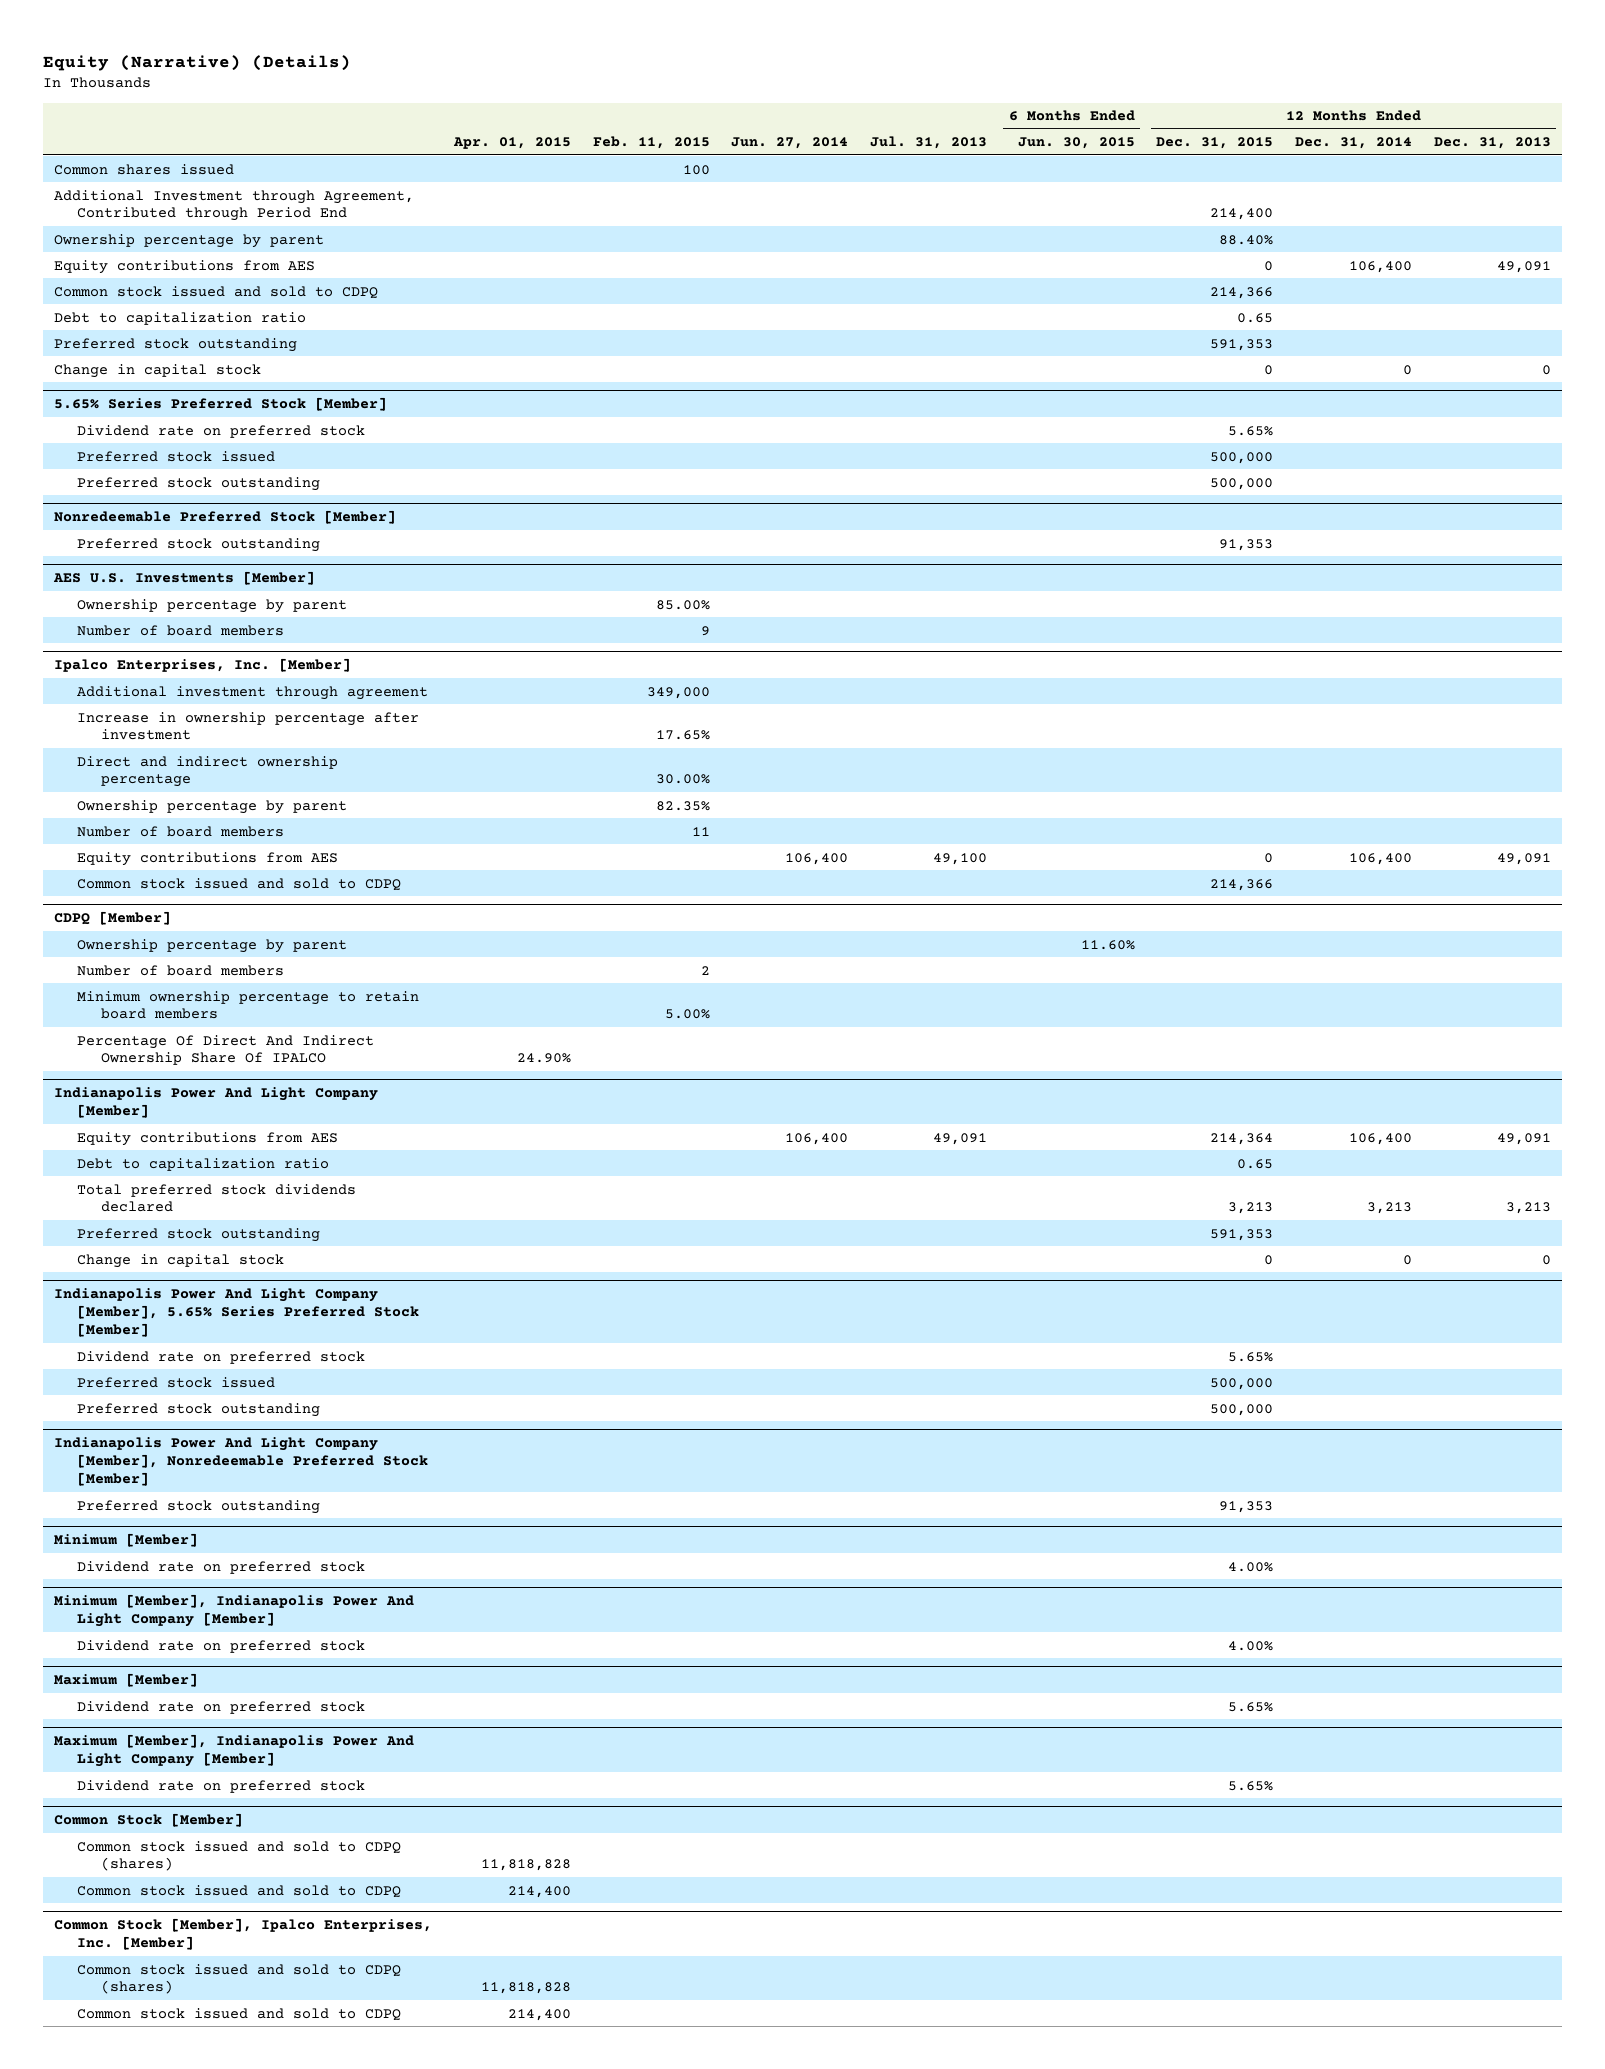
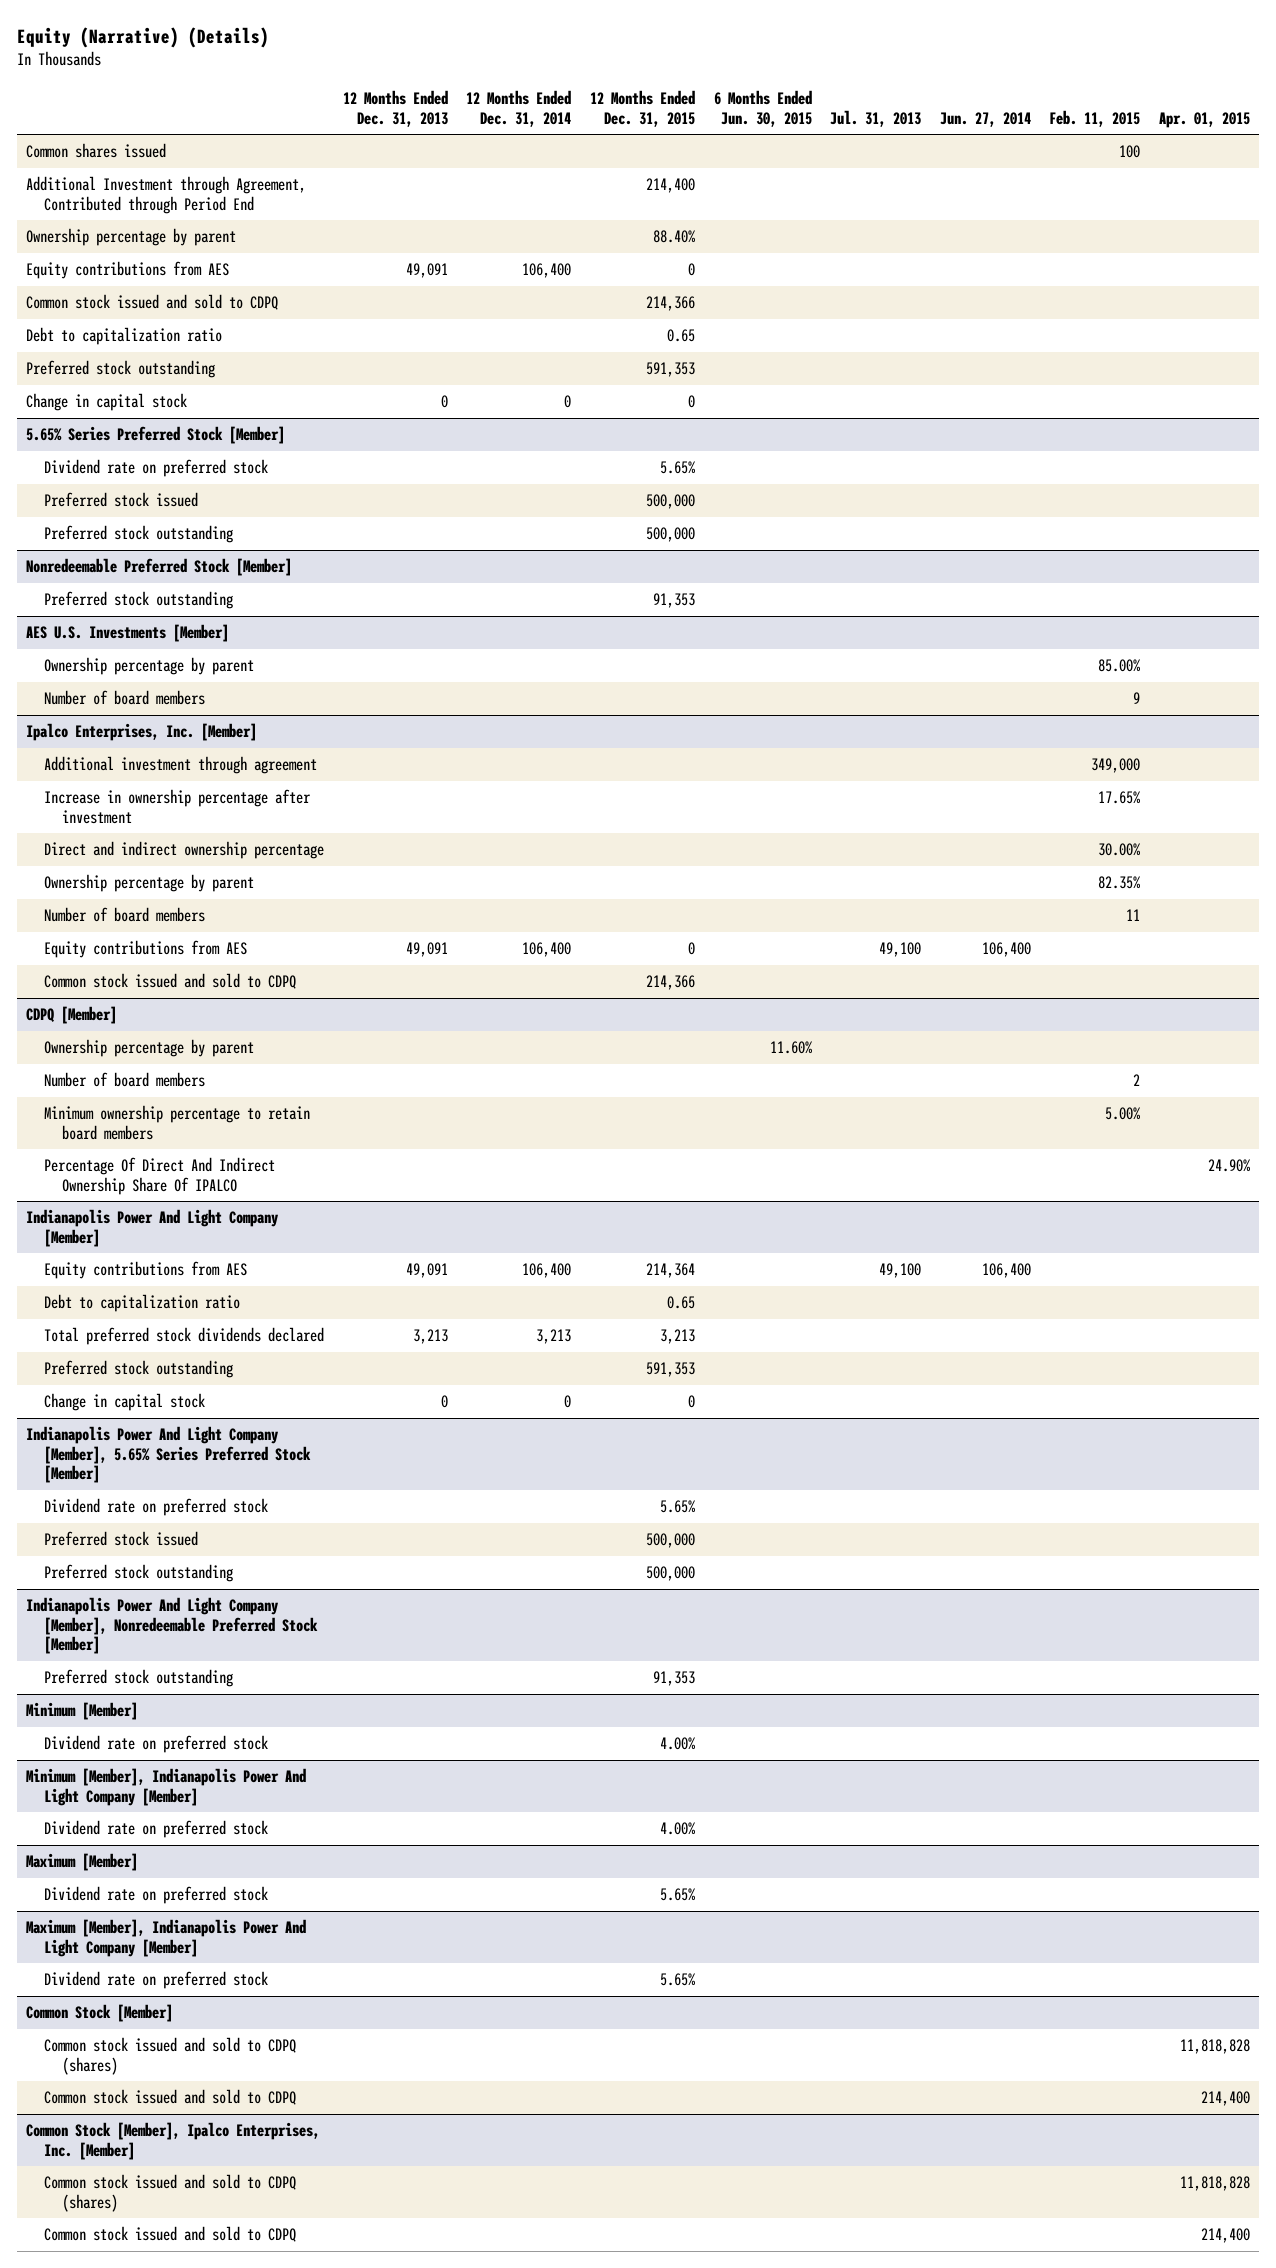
[932,1132,987,1145] 49,091 -> [879,1263,922,1279] 49,100

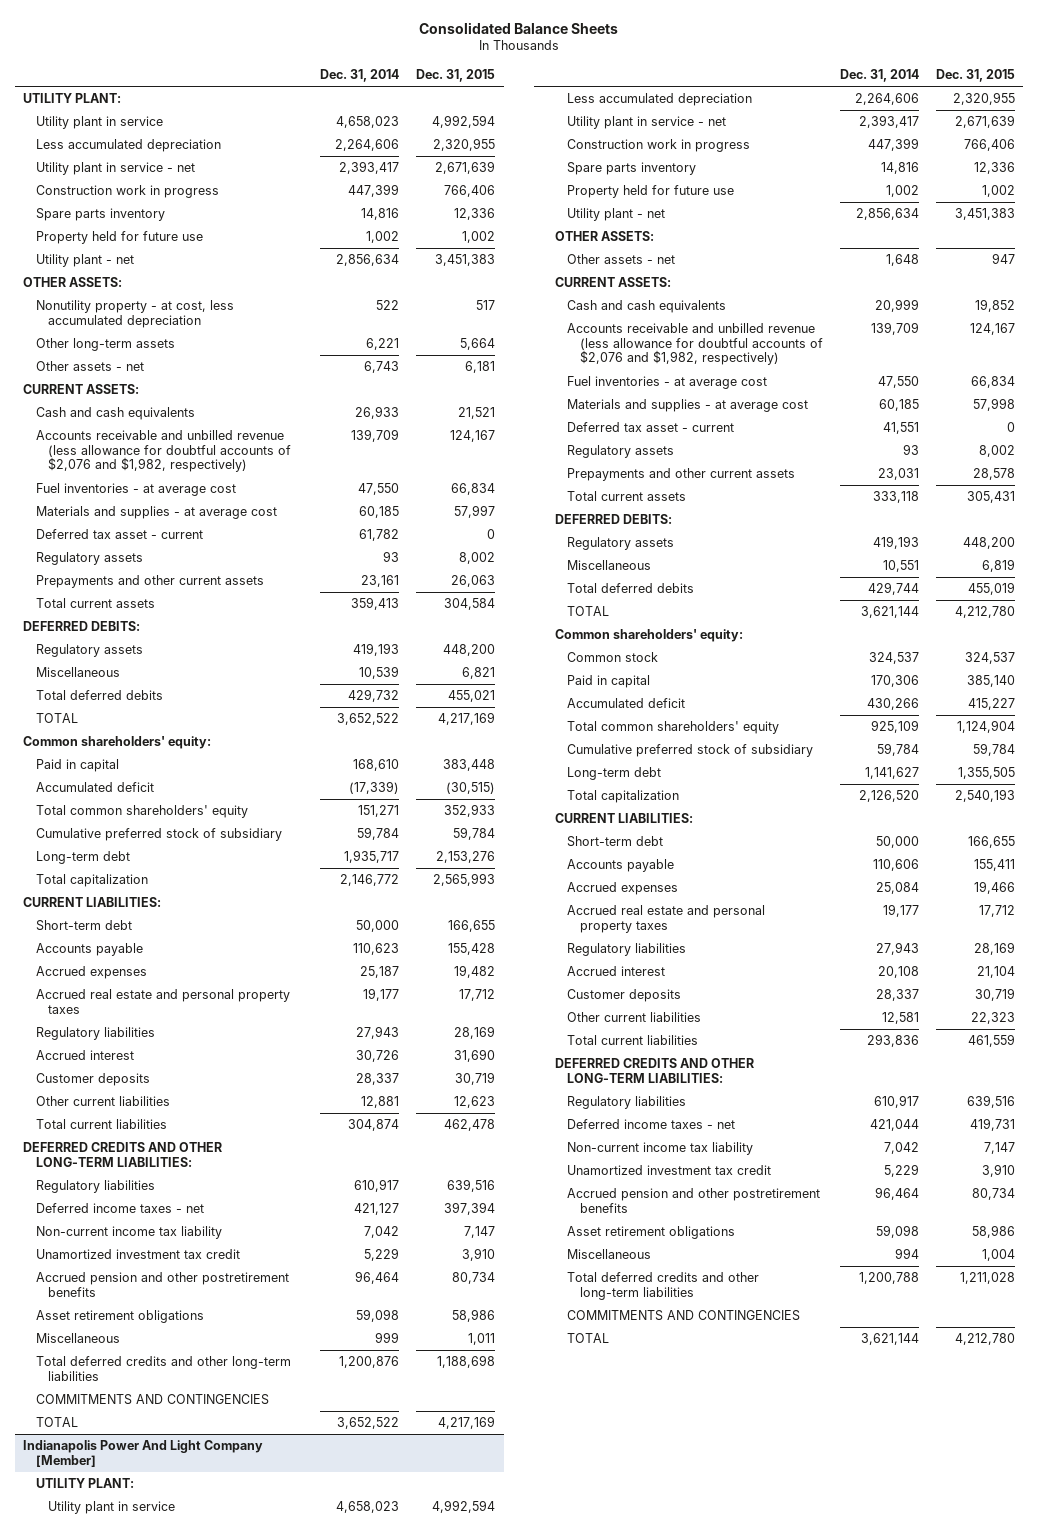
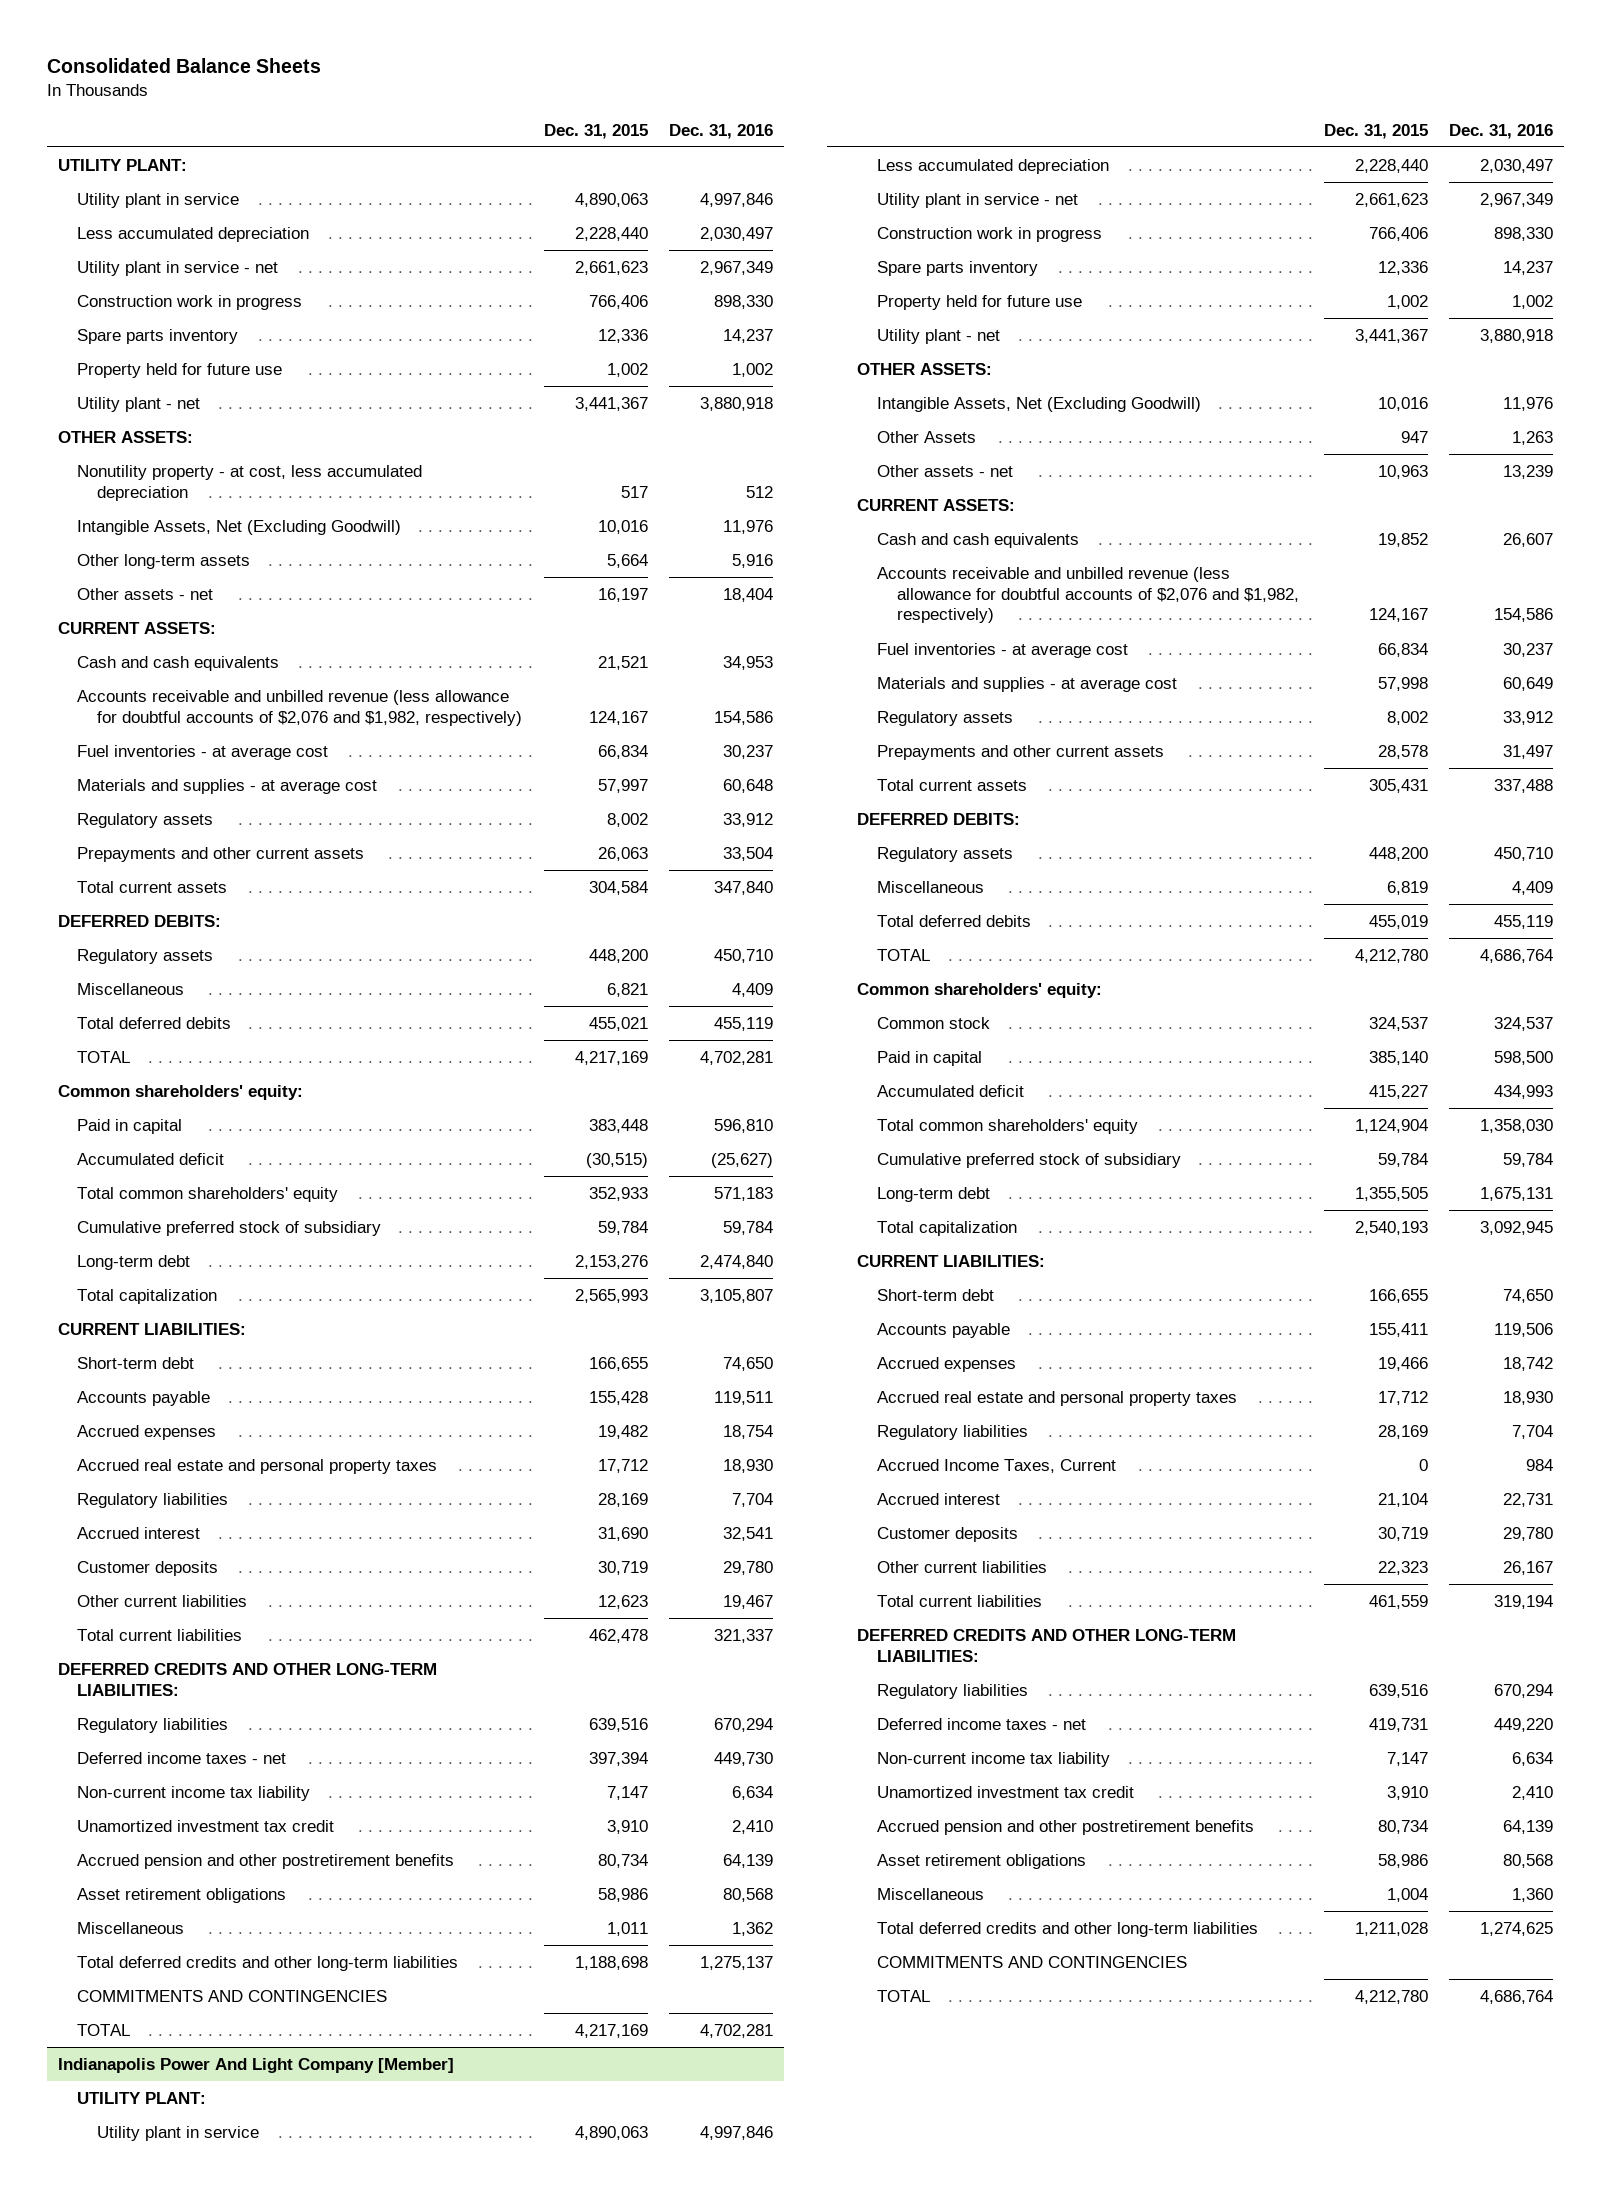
[320,68,400,82] Dec. 31, 2014 -> none
none -> [669,123,774,139] Dec. 31, 2016
[432,115,496,129] 4,992,594 -> [574,192,648,207] 4,890,063
[433,138,496,152] 2,320,955 -> [574,226,648,241] 2,228,440
[435,161,496,175] 2,671,639 -> [574,260,648,275] 2,661,623
[435,254,496,267] 3,451,383 -> [574,396,648,411] 3,441,367
none -> [77,519,402,535] Intangible Assets, Net (Excluding Goodwill)
[465,361,496,374] 6,181 -> [597,587,648,602] 16,197
[35,529,203,540] Deferred tax asset - current -> none
[432,1500,496,1514] 4,992,594 -> [574,2125,648,2140] 4,890,063
[952,92,1015,106] 2,320,955 -> [1354,158,1428,173] 2,228,440
[954,115,1015,129] 2,671,639 -> [1354,192,1428,207] 2,661,623
[954,208,1015,221] 3,451,383 -> [1354,328,1428,343] 3,441,367
none -> [877,396,1202,412] Intangible Assets, Net (Excluding Goodwill)
none -> [877,430,977,443] Other Assets
[991,253,1015,265] 947 -> [1377,464,1428,479] 10,963
[567,422,735,433] Deferred tax asset - current -> none
none -> [877,1458,1117,1473] Accrued Income Taxes, Current

